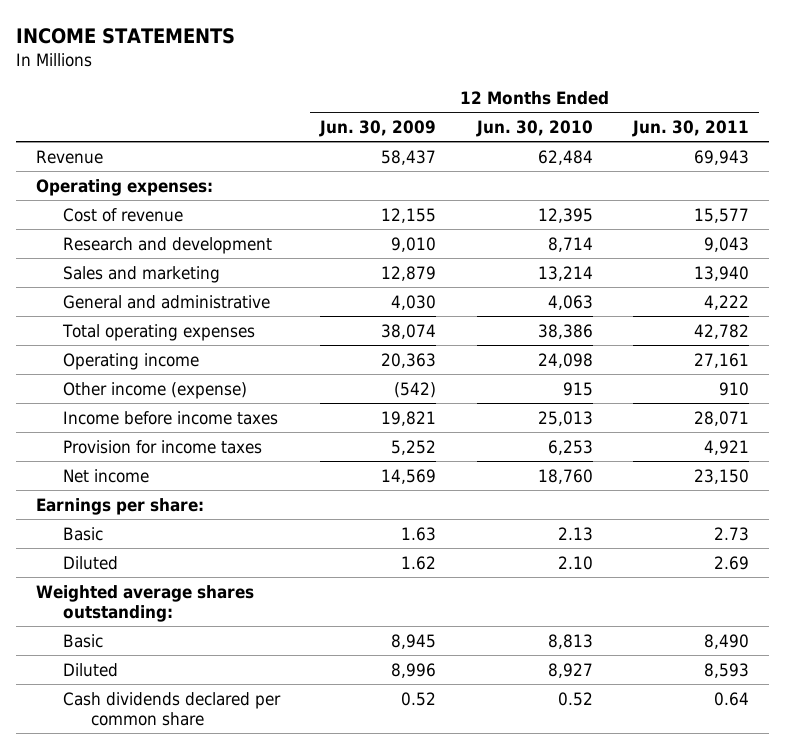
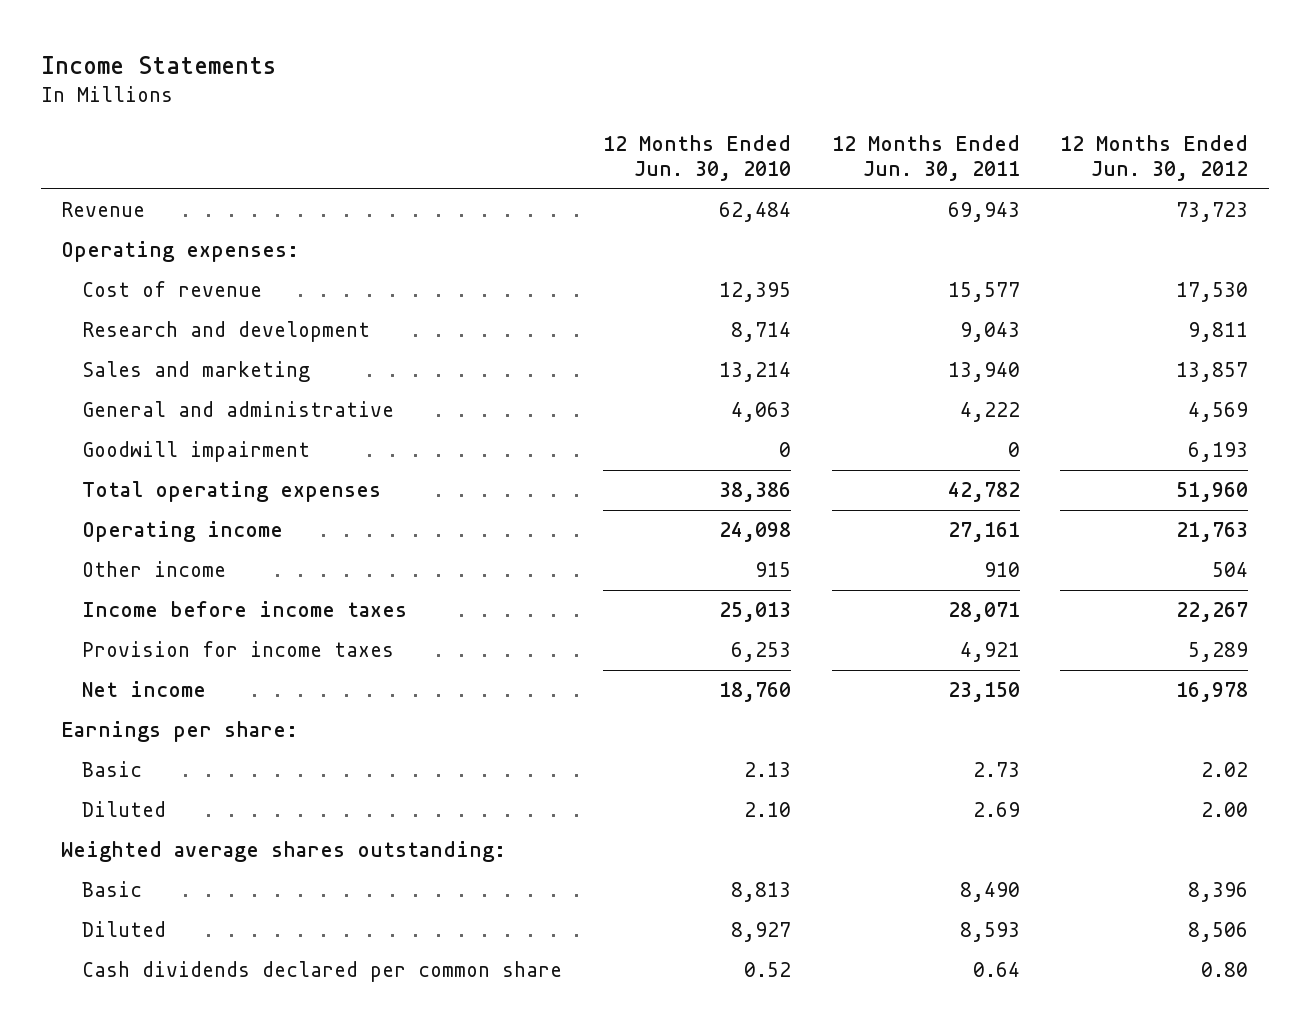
[16,27,236,44] INCOME STATEMENTS -> [40,55,276,74] Income Statements
[319,120,437,138] Jun. 30, 2009 -> none
none -> [1060,134,1249,182] 12 Months Ended Jun. 30, 2012
none -> [81,441,310,463] Goodwill impairment
[63,381,248,399] Other income (expense) -> [81,561,226,578] Other income

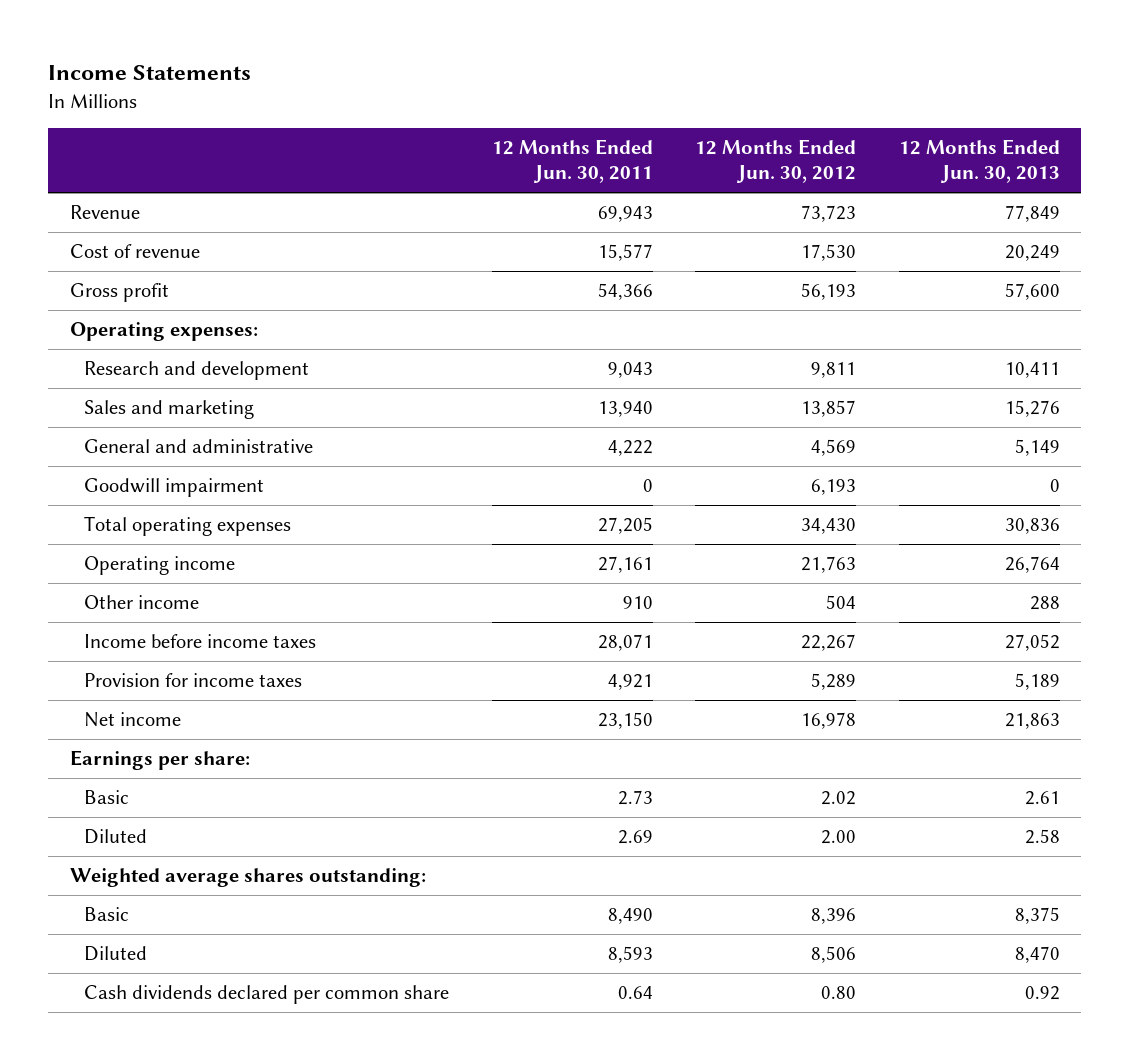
[602,134,791,182] 12 Months Ended Jun. 30, 2010 -> none
none -> [898,139,1060,184] 12 Months Ended Jun. 30, 2013
none -> [69,283,169,303] Gross profit
[61,241,300,263] Operating expenses: -> [69,322,258,342] Operating expenses:
[947,482,1020,503] 42,782 -> [597,517,653,535] 27,205
[1176,482,1249,503] 51,960 -> [801,518,857,535] 34,430

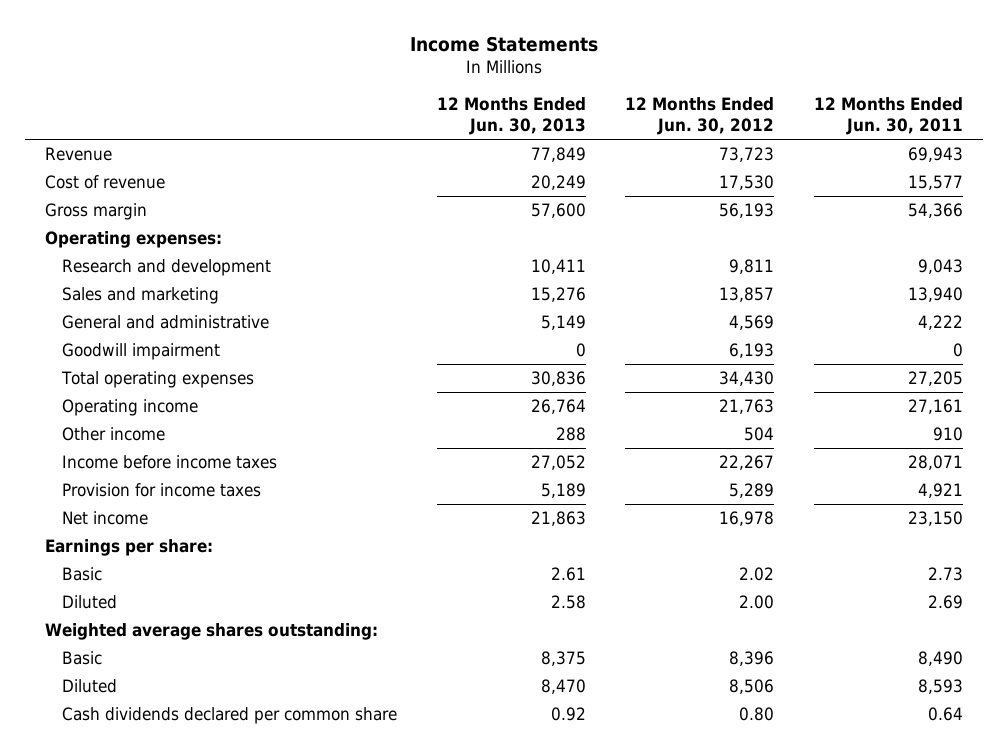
[69,283,169,303] Gross profit -> [44,203,147,221] Gross margin

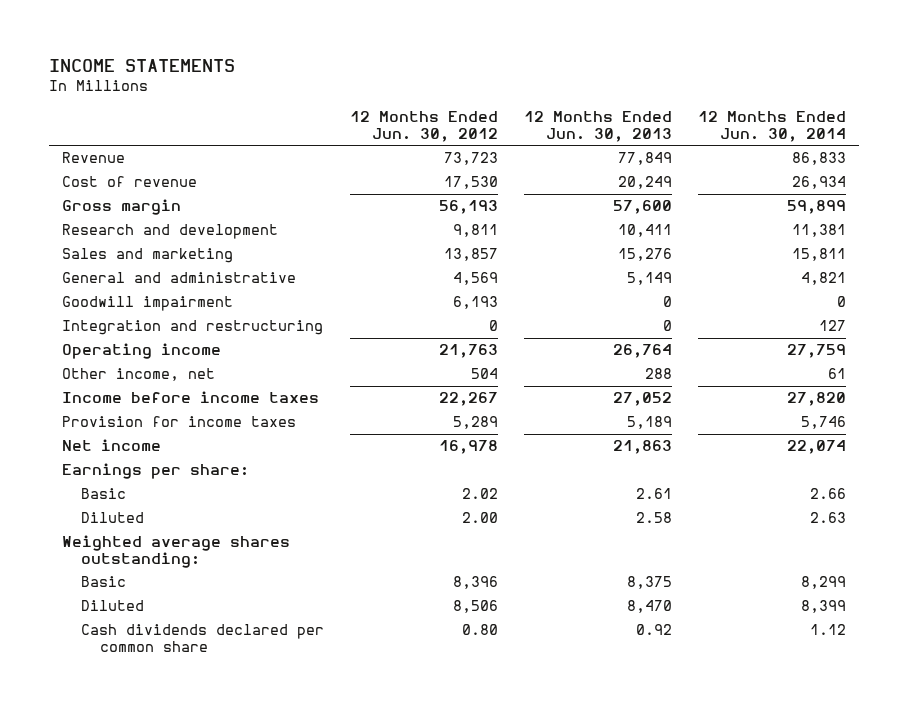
[409,35,598,52] Income Statements -> [49,58,236,72] INCOME STATEMENTS
[814,97,964,136] 12 Months Ended Jun. 30, 2011 -> none
none -> [697,111,846,142] 12 Months Ended Jun. 30, 2014
[44,231,222,249] Operating expenses: -> none
[61,371,255,389] Total operating expenses -> none
none -> [62,320,324,336] Integration and restructuring
[62,427,166,442] Other income -> [62,368,216,382] Other income, net

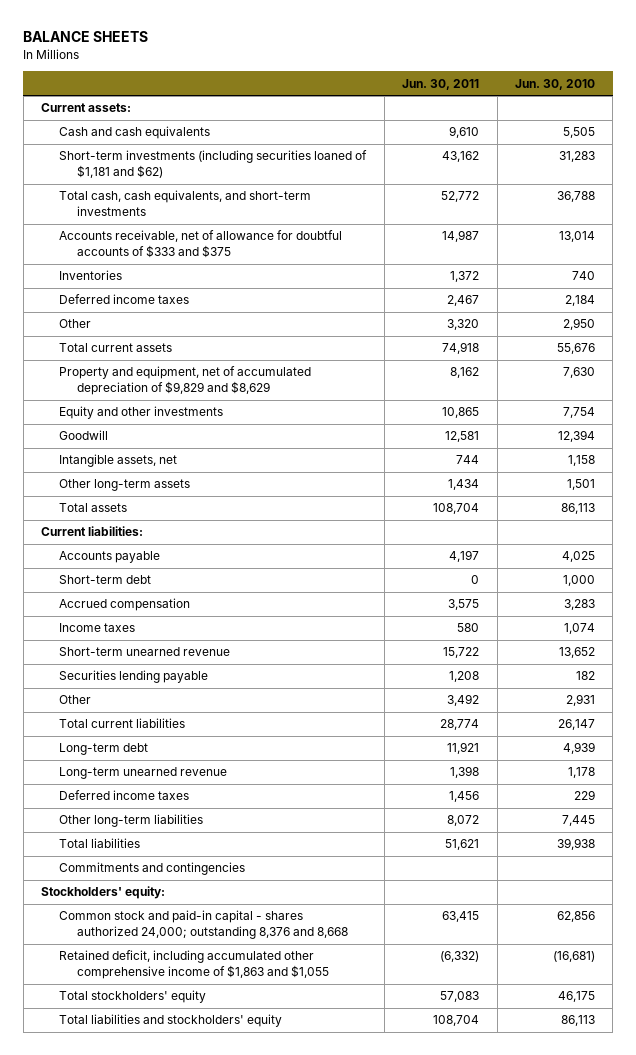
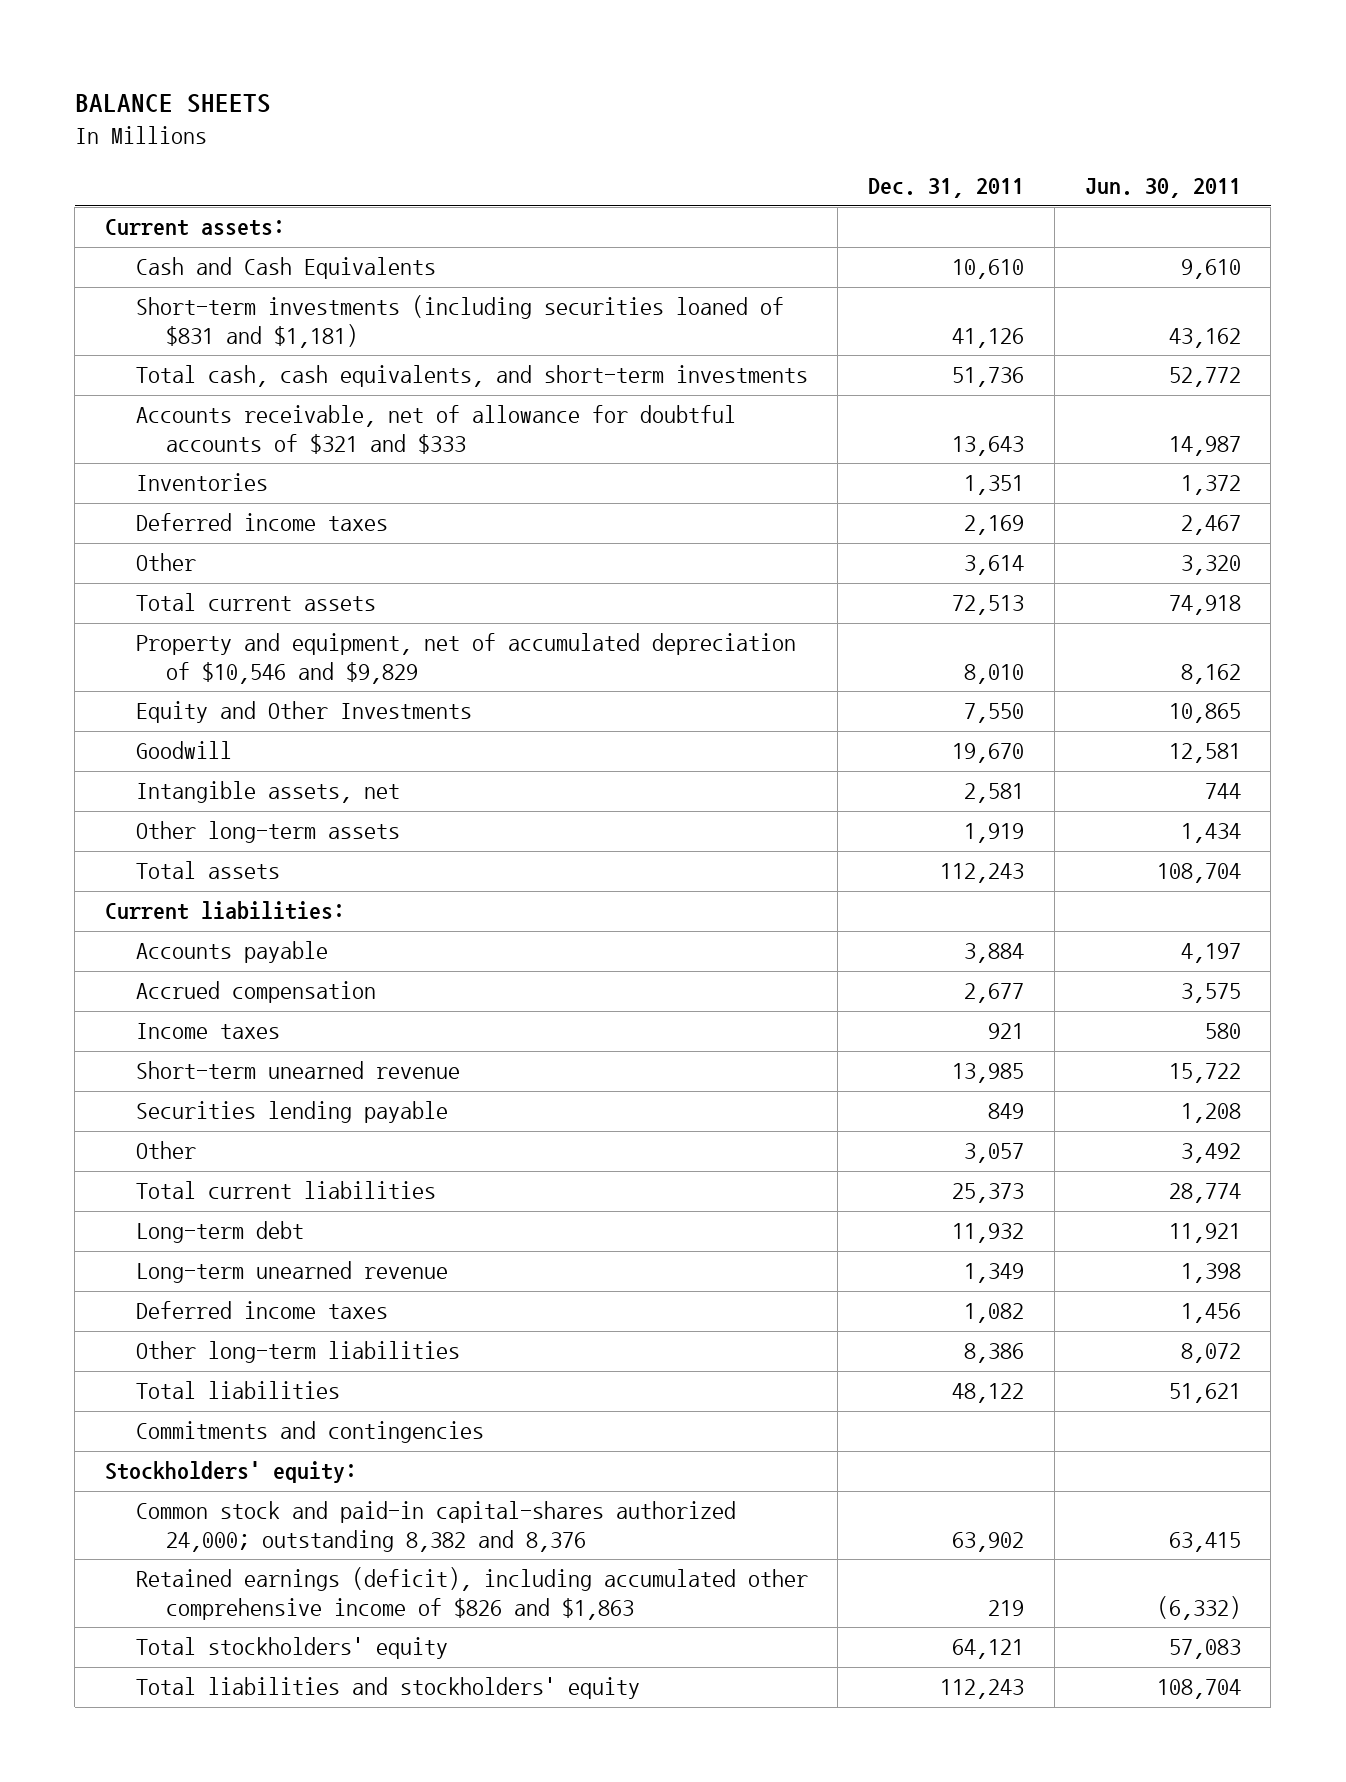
[514,78,595,90] Jun. 30, 2010 -> none
none -> [868,178,1025,199] Dec. 31, 2011
[59,126,211,140] Cash and cash equivalents -> [135,257,436,280] Cash and Cash Equivalents
[59,150,368,178] Short-term investments (including securities loaned of $1,181 and $62) -> [135,295,784,349] Short-term investments (including securities loaned of $831 and $1,181)
[59,230,343,258] Accounts receivable, net of allowance for doubtful accounts of $333 and $375 -> [135,405,736,455] Accounts receivable, net of allowance for doubtful accounts of $321 and $333
[59,366,312,395] Property and equipment, net of accumulated depreciation of $9,829 and $8,629 -> [135,633,796,685] Property and equipment, net of accumulated depreciation of $10,546 and $9,829
[59,406,224,420] Equity and other investments -> [135,701,472,724] Equity and Other Investments
[59,575,152,585] Short-term debt -> none
[59,910,348,939] Common stock and paid-in capital - shares authorized 24,000; outstanding 8,376 and 8,668 -> [135,1501,736,1553] Common stock and paid-in capital-shares authorized 24,000; outstanding 8,382 and 8,376
[59,950,329,979] Retained deficit, including accumulated other comprehensive income of $1,863 and $1,055 -> [135,1567,808,1621] Retained earnings (deficit), including accumulated other comprehensive income of $826 and $1,863

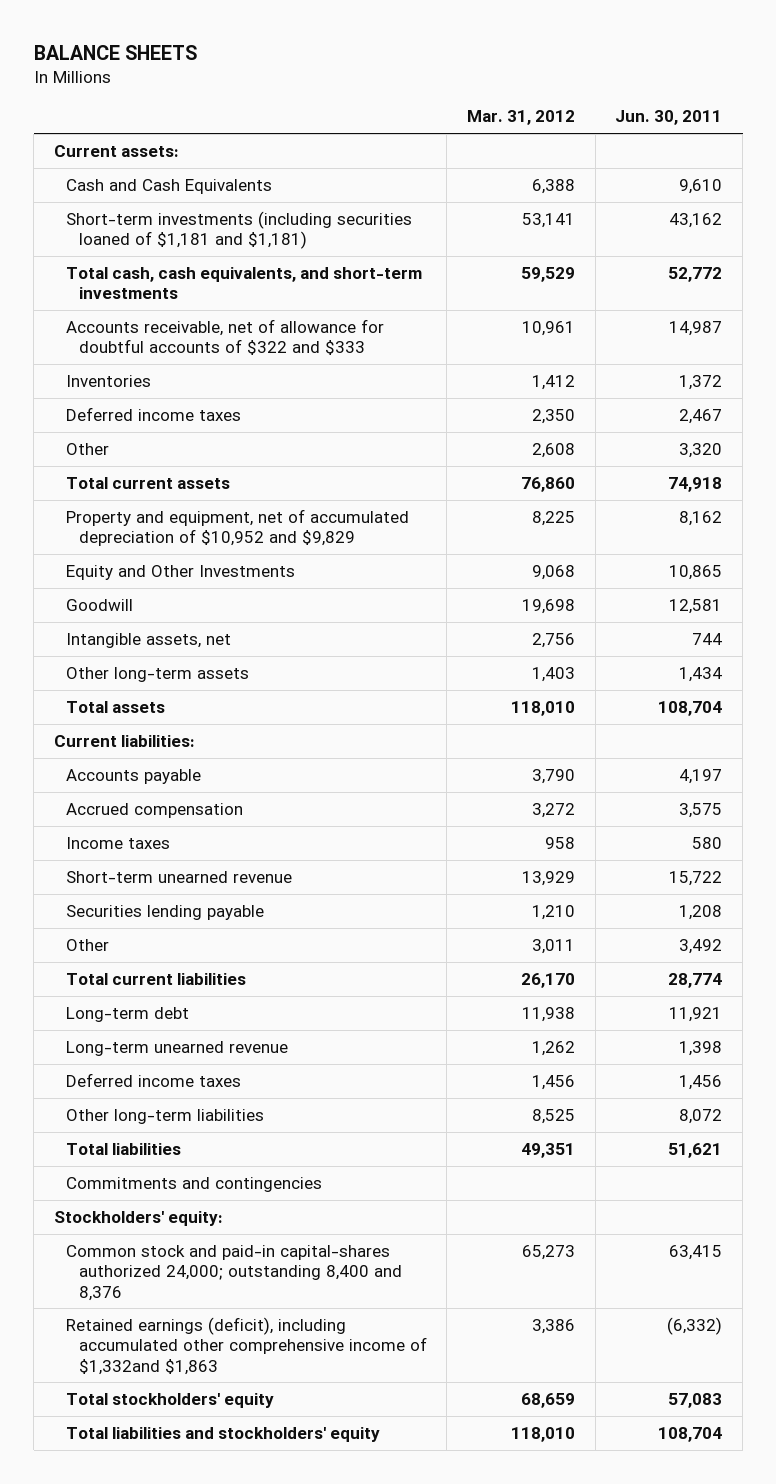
[868,178,1025,199] Dec. 31, 2011 -> none
none -> [467,110,576,126] Mar. 31, 2012
[135,295,784,349] Short-term investments (including securities loaned of $831 and $1,181) -> [66,210,413,250] Short-term investments (including securities loaned of $1,181 and $1,181)
[135,405,736,455] Accounts receivable, net of allowance for doubtful accounts of $321 and $333 -> [66,318,385,356] Accounts receivable, net of allowance for doubtful accounts of $322 and $333
[135,633,796,685] Property and equipment, net of accumulated depreciation of $10,546 and $9,829 -> [66,508,410,547] Property and equipment, net of accumulated depreciation of $10,952 and $9,829
[135,1501,736,1553] Common stock and paid-in capital-shares authorized 24,000; outstanding 8,382 and 8,376 -> [66,1244,402,1301] Common stock and paid-in capital-shares authorized 24,000; outstanding 8,400 and 8,376
[135,1567,808,1621] Retained earnings (deficit), including accumulated other comprehensive income of $826 and $1,863 -> [66,1316,427,1375] Retained earnings (deficit), including accumulated other comprehensive income of $1,332and $1,863

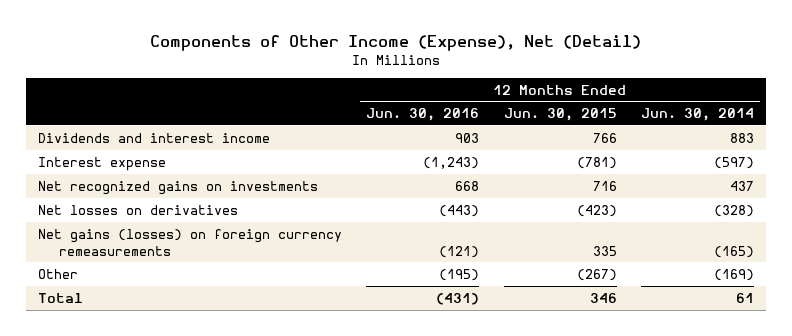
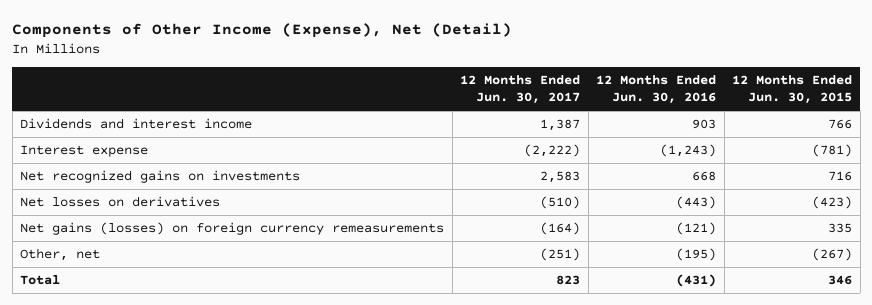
[640,108,754,122] Jun. 30, 2014 -> none
none -> [460,75,581,105] 12 Months Ended Jun. 30, 2017
[38,268,79,279] Other -> [20,248,101,262] Other, net

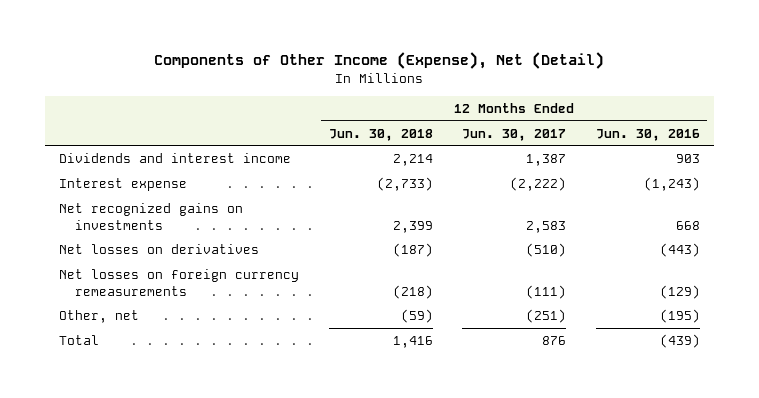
[732,75,853,105] 12 Months Ended Jun. 30, 2015 -> none
none -> [328,128,433,141] Jun. 30, 2018
[20,222,445,236] Net gains (losses) on foreign currency remeasurements -> [59,268,300,296] Net losses on foreign currency remeasurements
[540,222,581,236] (164) -> [526,284,567,299] (111)
[676,222,717,236] (121) -> [659,284,700,299] (129)
[556,275,581,286] 823 -> [542,335,567,345] 876
[676,274,717,288] (431) -> [659,333,700,348] (439)

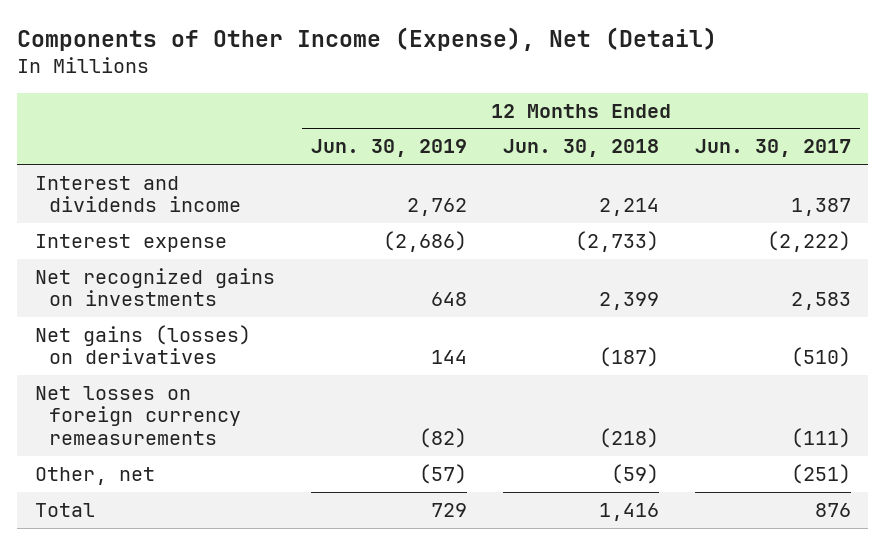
[595,128,700,141] Jun. 30, 2016 -> none
none -> [310,139,467,158] Jun. 30, 2019
[59,152,292,163] Dividends and interest income -> [34,175,241,213] Interest and dividends income
[59,243,260,254] Net losses on derivatives -> [34,324,251,365] Net gains (losses) on derivatives

